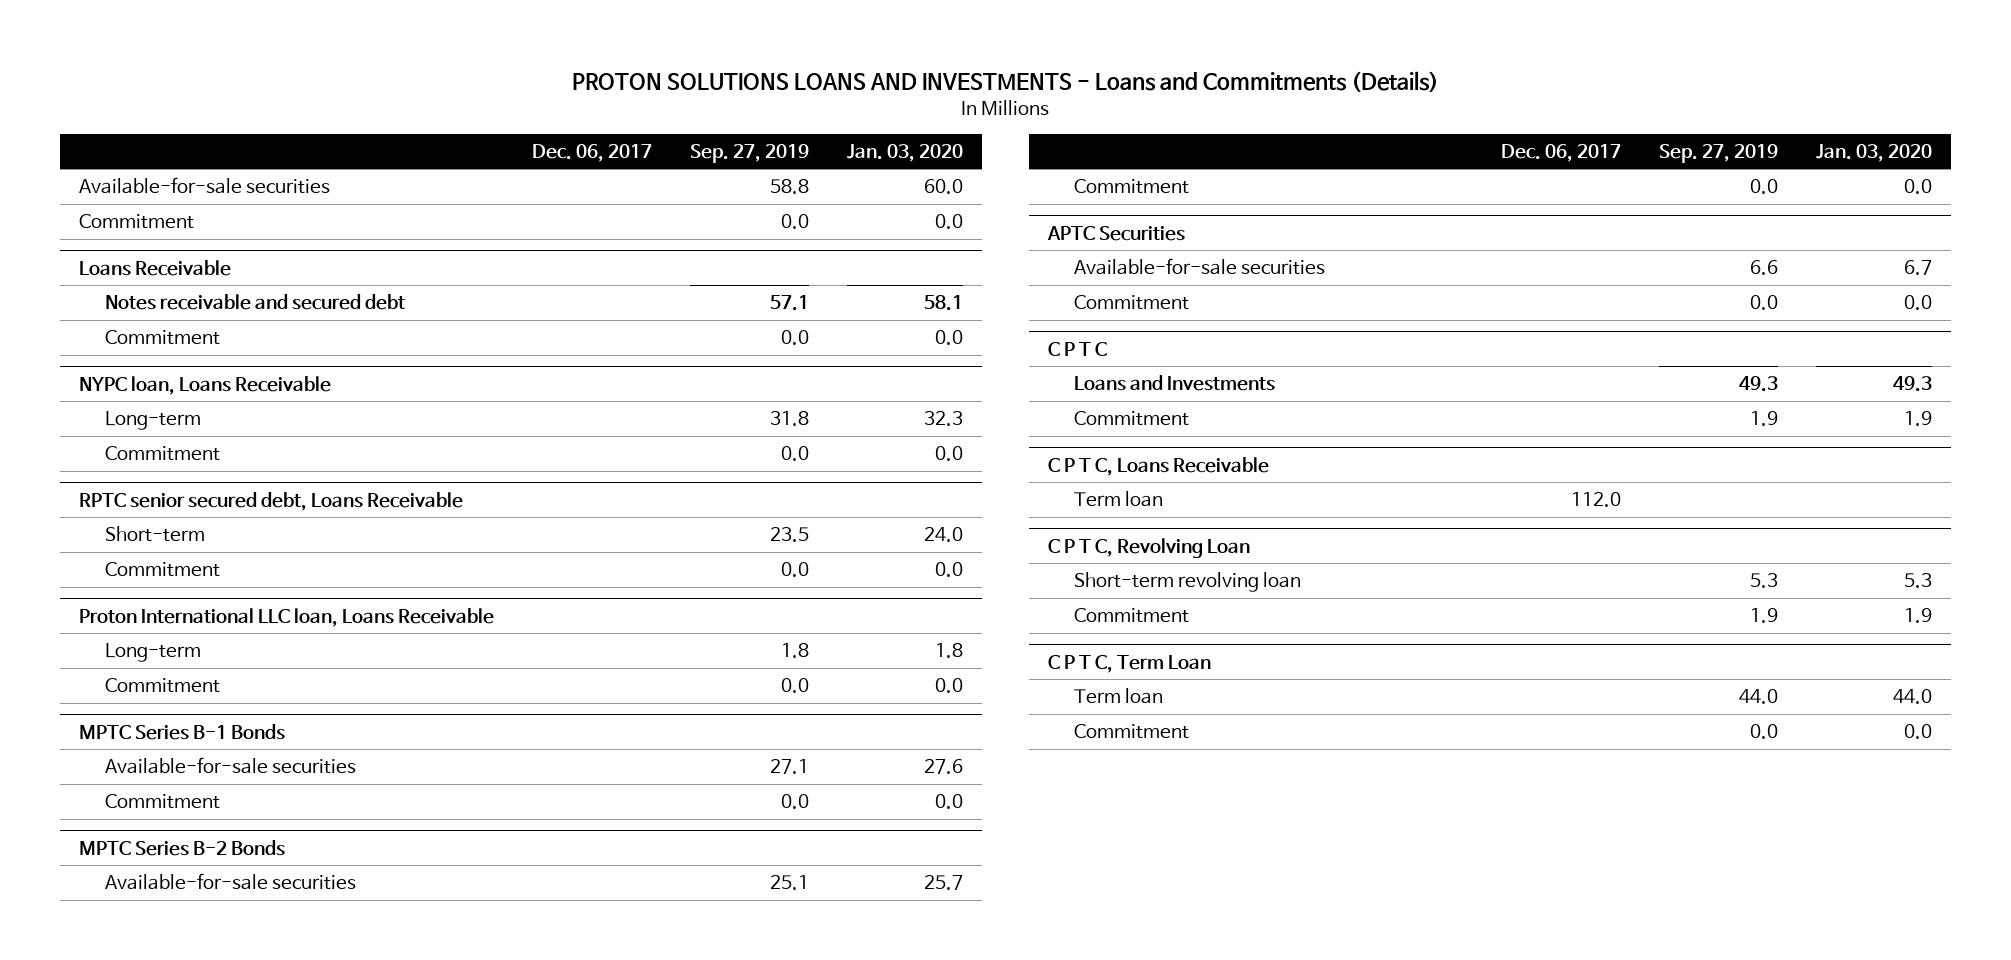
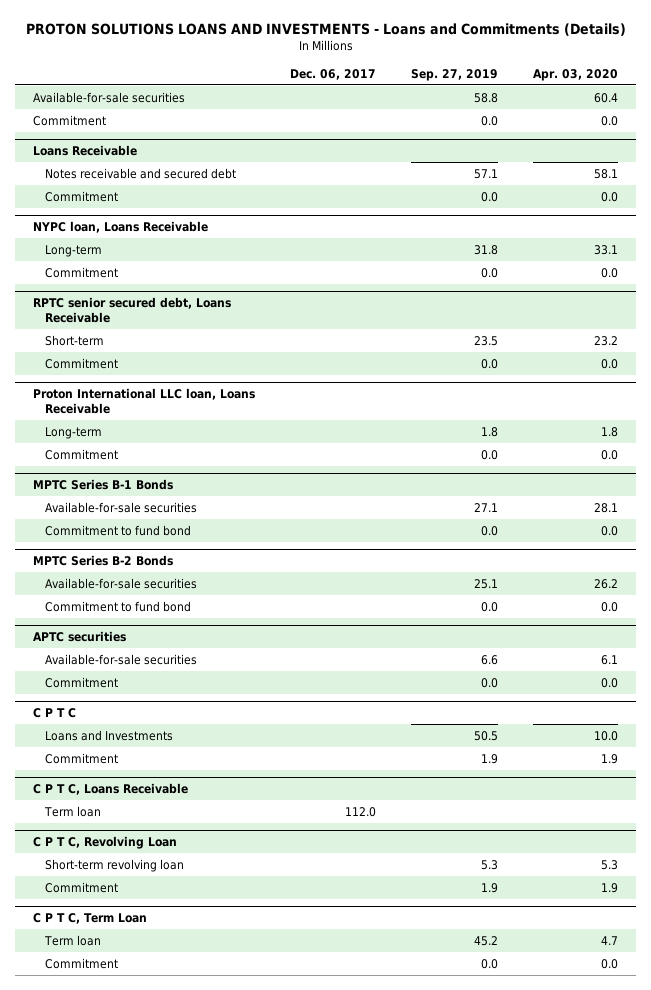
[846,143,963,162] Jan. 03, 2020 -> none
none -> [533,68,619,81] Apr. 03, 2020
[105,794,221,810] Commitment -> [44,524,191,536] Commitment to fund bond
[1074,179,1190,195] Commitment -> [44,600,191,612] Commitment to fund bond
[1046,225,1185,241] APTC Securities -> [32,631,126,643] APTC securities
[1738,376,1778,393] 49.3 -> [474,730,499,741] 50.5
[1738,689,1778,705] 44.0 -> [474,935,499,946] 45.2

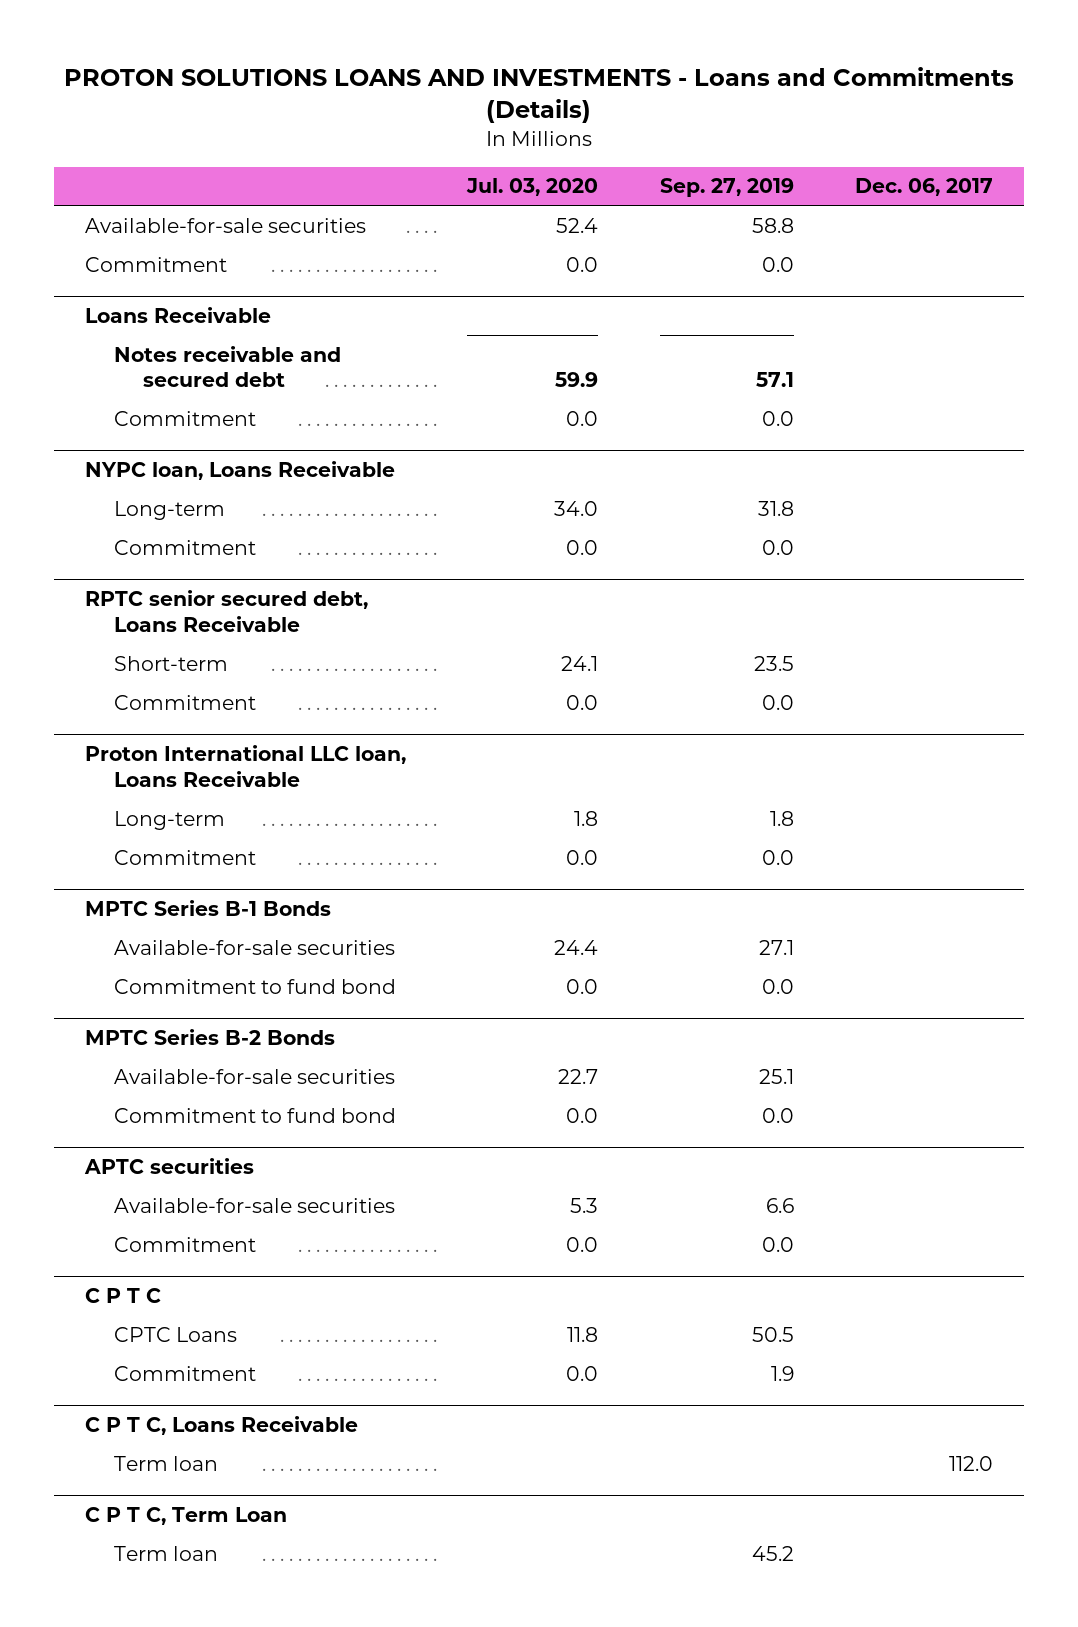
[533,68,619,81] Apr. 03, 2020 -> none
none -> [466,178,599,197] Jul. 03, 2020
[44,729,173,741] Loans and Investments -> [113,1326,237,1342] CPTC Loans
[32,836,177,850] C P T C, Revolving Loan -> none
[44,858,184,872] Short-term revolving loan -> none
[44,881,118,893] Commitment -> none
[44,957,118,969] Commitment -> none

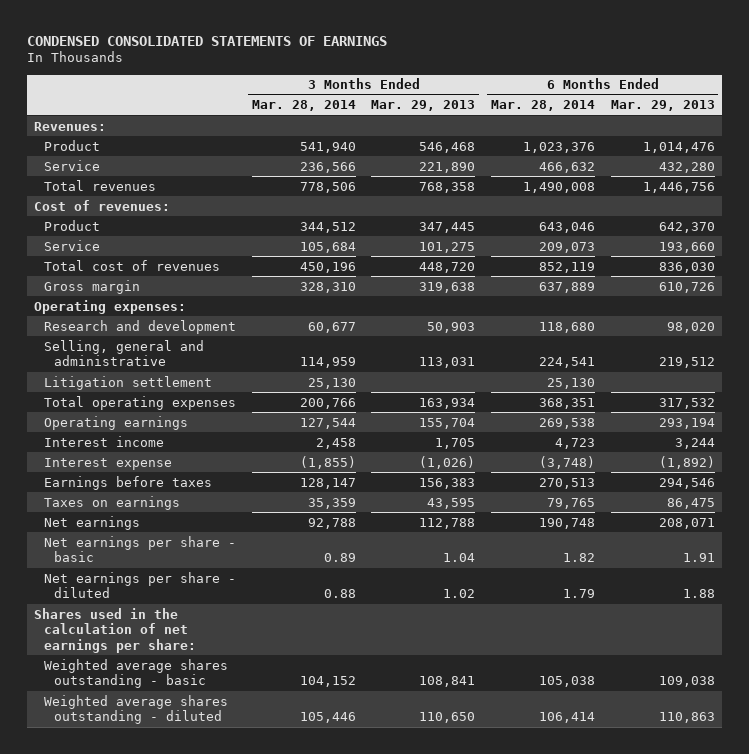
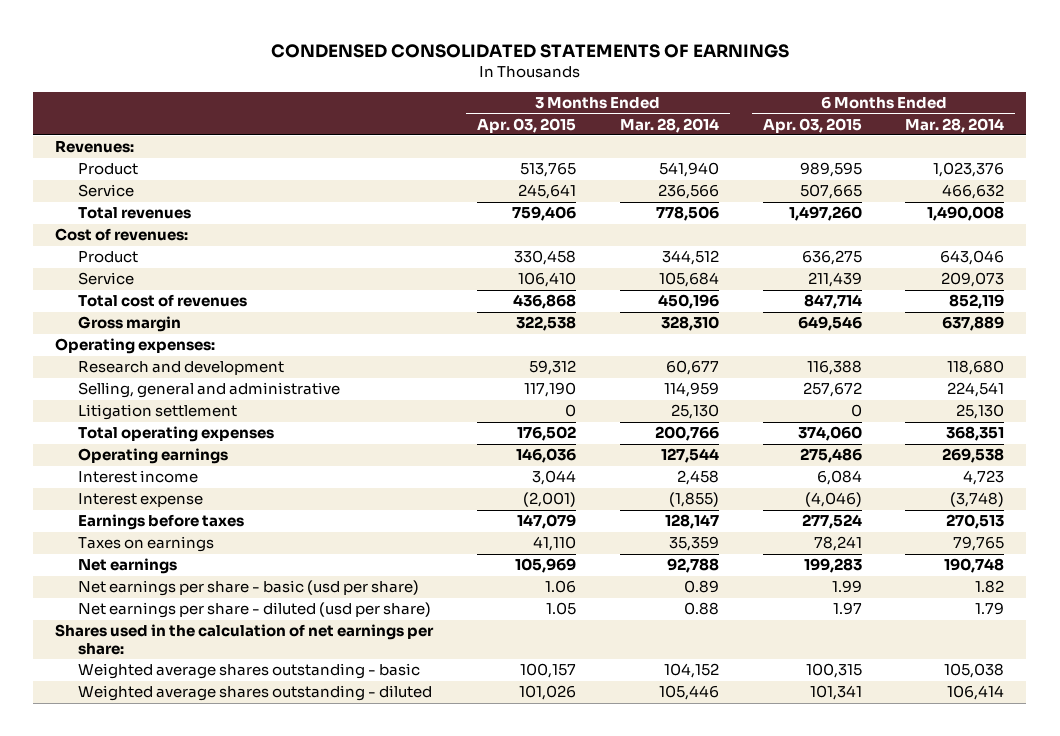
[371,100,476,112] Mar. 29, 2013 -> none
[610,100,715,112] Mar. 29, 2013 -> none
none -> [477,117,577,133] Apr. 03, 2015
none -> [762,117,862,133] Apr. 03, 2015
[44,535,237,563] Net earnings per share - basic -> [77,580,419,597] Net earnings per share - basic (usd per share)
[44,571,237,599] Net earnings per share - diluted -> [77,602,431,619] Net earnings per share - diluted (usd per share)

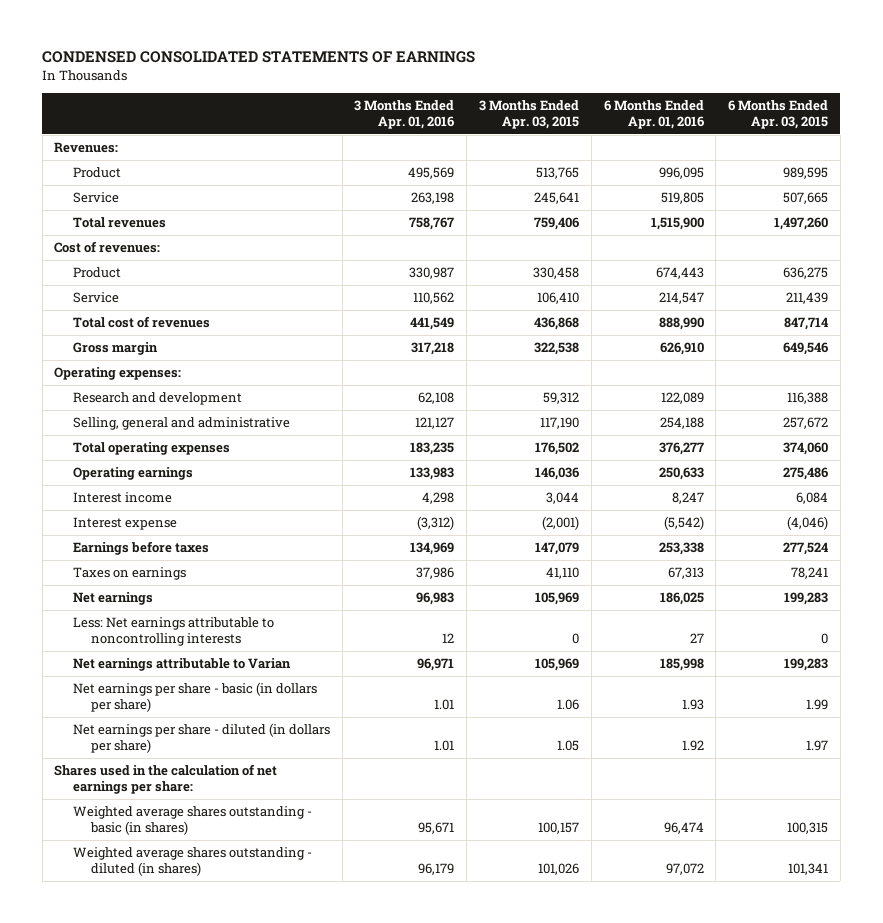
[619,117,719,133] Mar. 28, 2014 -> none
[905,117,1005,133] Mar. 28, 2014 -> none
none -> [354,100,455,129] 3 Months Ended Apr. 01, 2016
none -> [603,100,704,129] 6 Months Ended Apr. 01, 2016
[77,404,237,421] Litigation settlement -> none
none -> [72,617,274,646] Less: Net earnings attributable to noncontrolling interests
none -> [72,658,291,672] Net earnings attributable to Varian
[77,580,419,597] Net earnings per share - basic (usd per share) -> [72,682,317,712] Net earnings per share - basic (in dollars per share)
[77,602,431,619] Net earnings per share - diluted (usd per share) -> [72,723,330,753] Net earnings per share - diluted (in dollars per share)
[77,663,420,680] Weighted average shares outstanding - basic -> [72,806,312,835] Weighted average shares outstanding - basic (in shares)
[77,685,432,702] Weighted average shares outstanding - diluted -> [72,847,312,876] Weighted average shares outstanding - diluted (in shares)

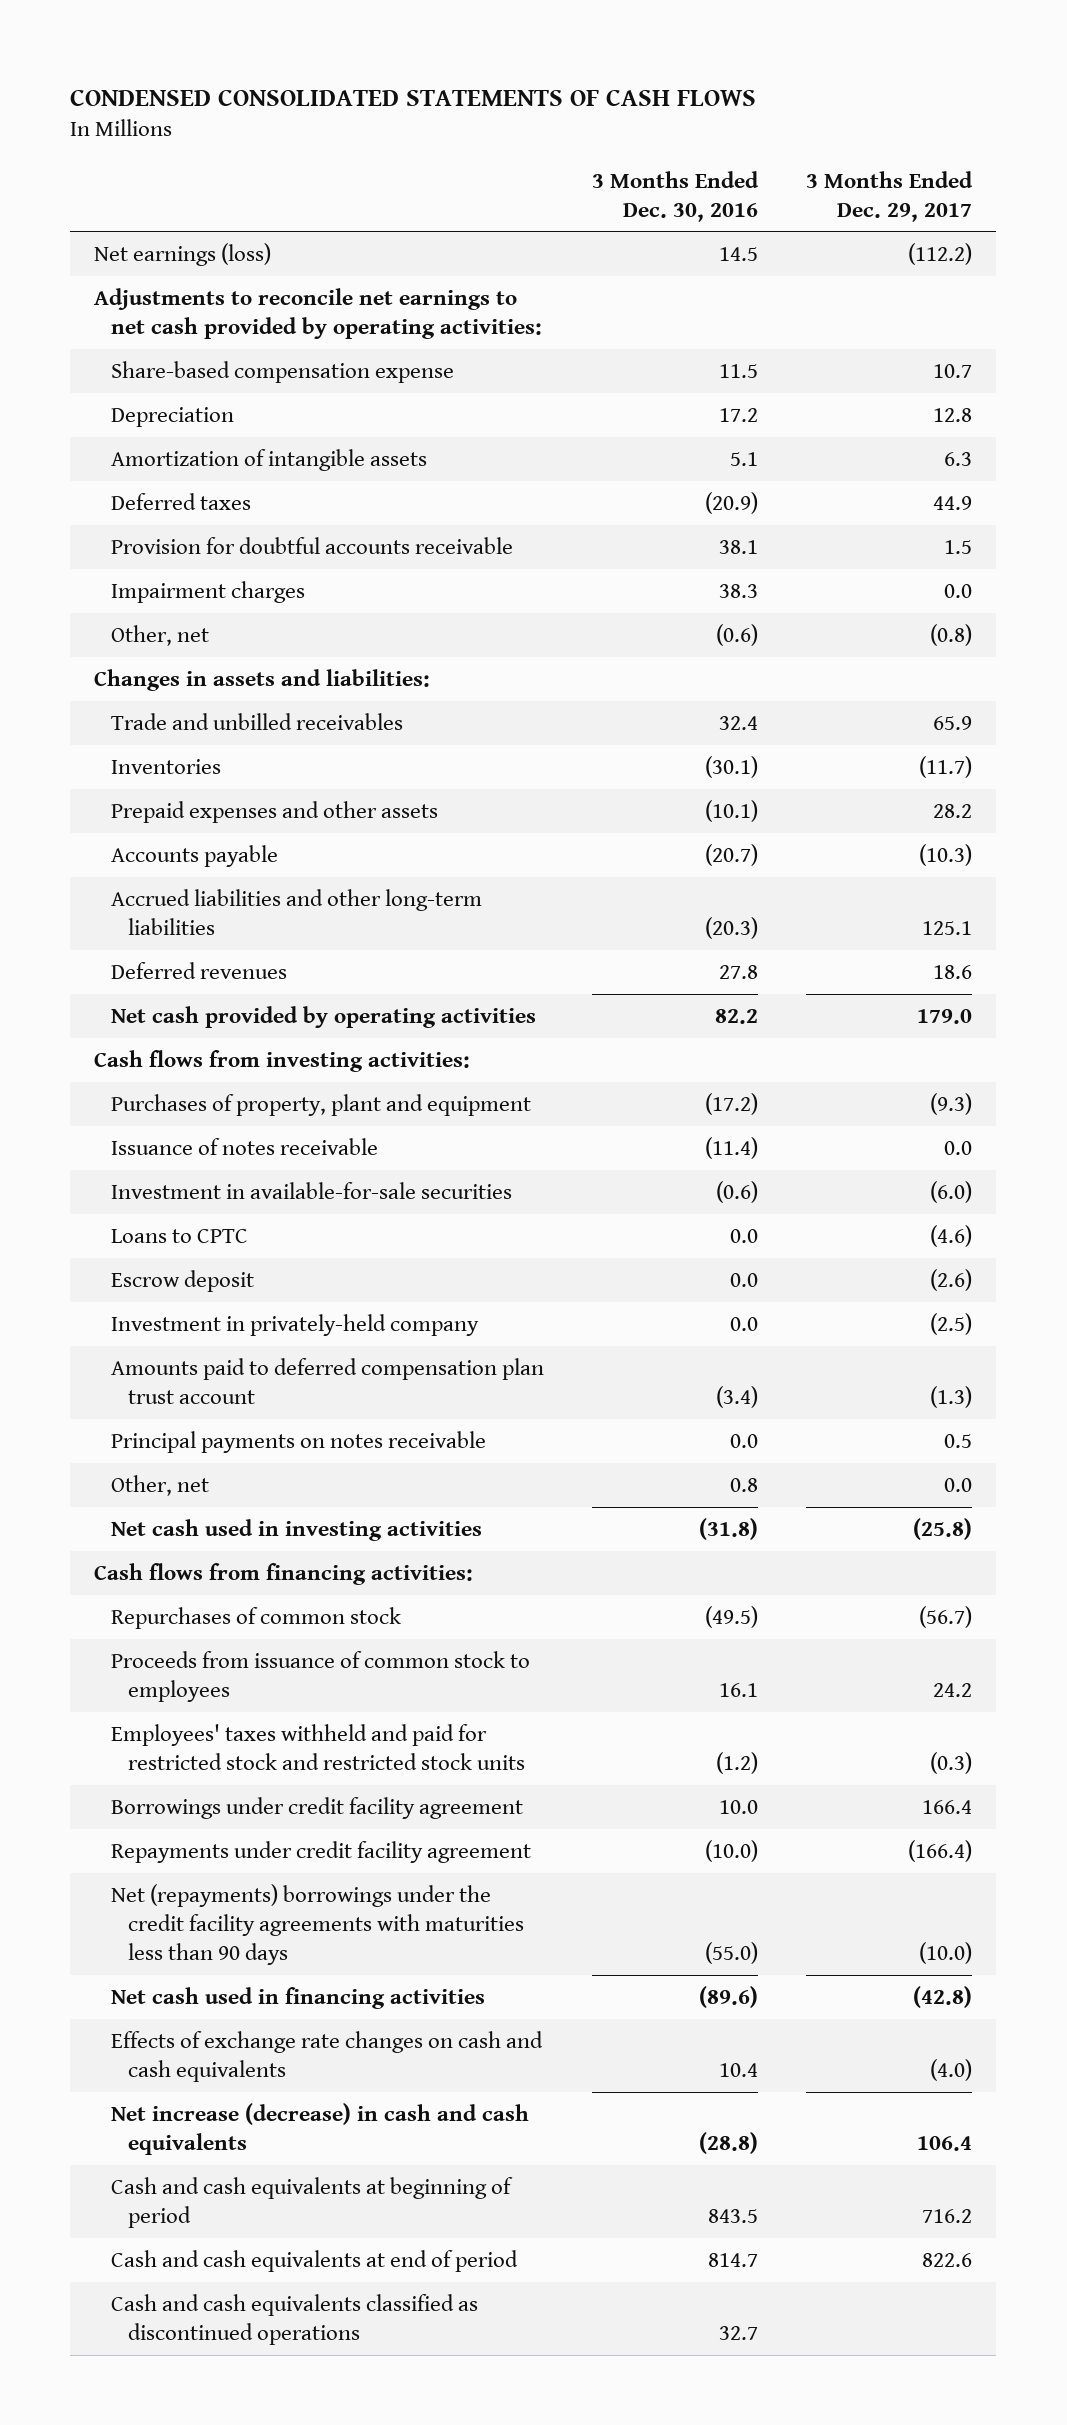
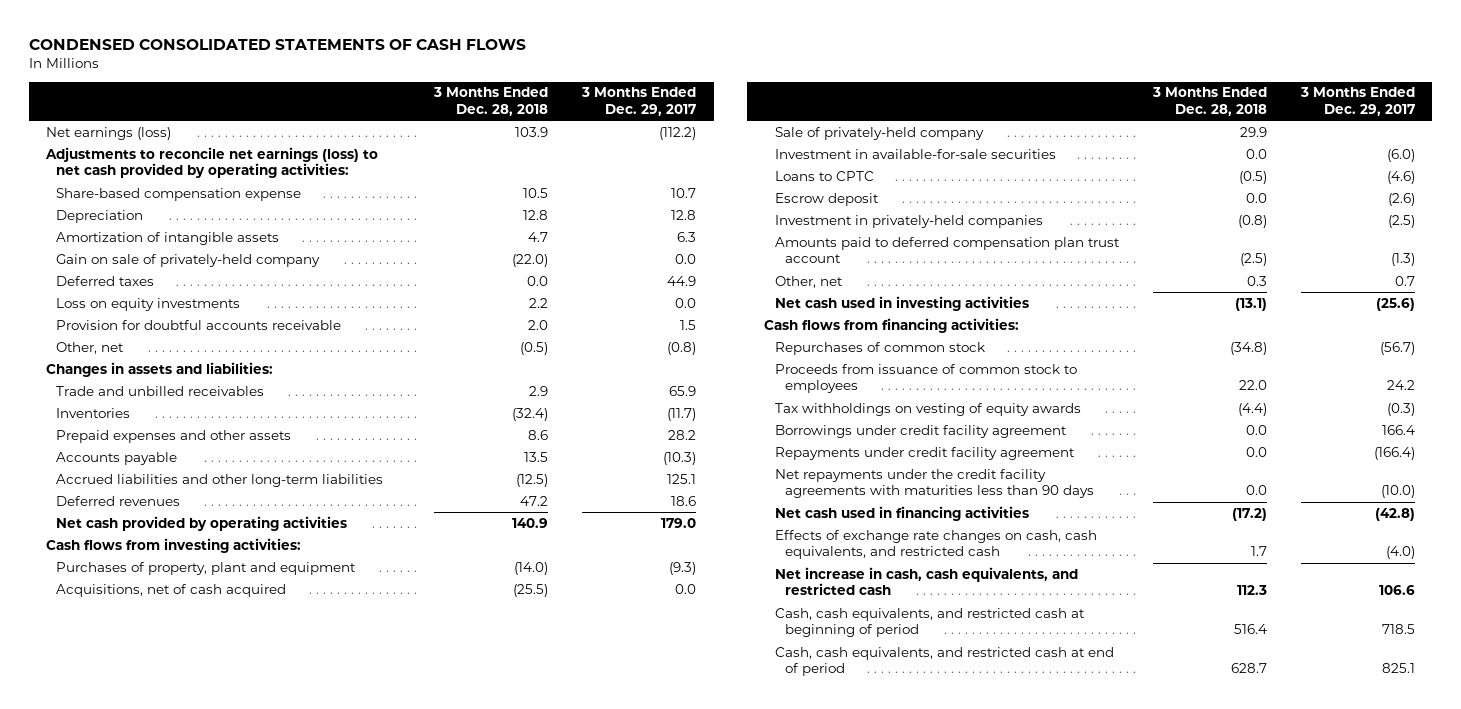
[592,170,760,222] 3 Months Ended Dec. 30, 2016 -> none
none -> [433,87,549,117] 3 Months Ended Dec. 28, 2018
[94,287,543,339] Adjustments to reconcile net earnings to net cash provided by operating activities: -> [44,146,378,179] Adjustments to reconcile net earnings (loss) to net cash provided by operating activities:
none -> [56,253,321,267] Gain on sale of privately-held company
none -> [56,297,241,311] Loss on equity investments
[111,580,306,603] Impairment charges -> none
[111,1137,379,1155] Issuance of notes receivable -> none
none -> [56,583,287,597] Acquisitions, net of cash acquired
none -> [774,126,984,140] Sale of privately-held company
[111,1313,480,1336] Investment in privately-held company -> [774,214,1043,228] Investment in privately-held companies
[111,1430,487,1453] Principal payments on notes receivable -> none
[944,1477,973,1492] 0.0 -> [1395,275,1416,286] 0.7
[913,1517,973,1540] (25.8) -> [1376,297,1416,311] (25.6)
[111,1723,525,1770] Employees' taxes withheld and paid for restricted stock and restricted stock units -> [774,402,1081,416] Tax withholdings on vesting of equity awards
[111,1883,524,1965] Net (repayments) borrowings under the credit facility agreements with maturities less than 90 days -> [774,468,1095,499] Net repayments under the credit facility agreements with maturities less than 90 days
[111,2293,479,2345] Cash and cash equivalents classified as discontinued operations -> none
[111,2030,544,2082] Effects of exchange rate changes on cash and cash equivalents -> [774,529,1097,560] Effects of exchange rate changes on cash, cash equivalents, and restricted cash
[111,2102,530,2155] Net increase (decrease) in cash and cash equivalents -> [774,566,1078,596] Net increase in cash, cash equivalents, and restricted cash
[917,2135,973,2151] 106.4 -> [1379,585,1416,596] 106.6
[111,2176,514,2228] Cash and cash equivalents at beginning of period -> [774,607,1085,638] Cash, cash equivalents, and restricted cash at beginning of period
[922,2208,973,2223] 716.2 -> [1382,624,1416,635] 718.5
[111,2249,519,2272] Cash and cash equivalents at end of period -> [774,646,1114,677] Cash, cash equivalents, and restricted cash at end of period
[922,2252,973,2267] 822.6 -> [1382,663,1416,674] 825.1

